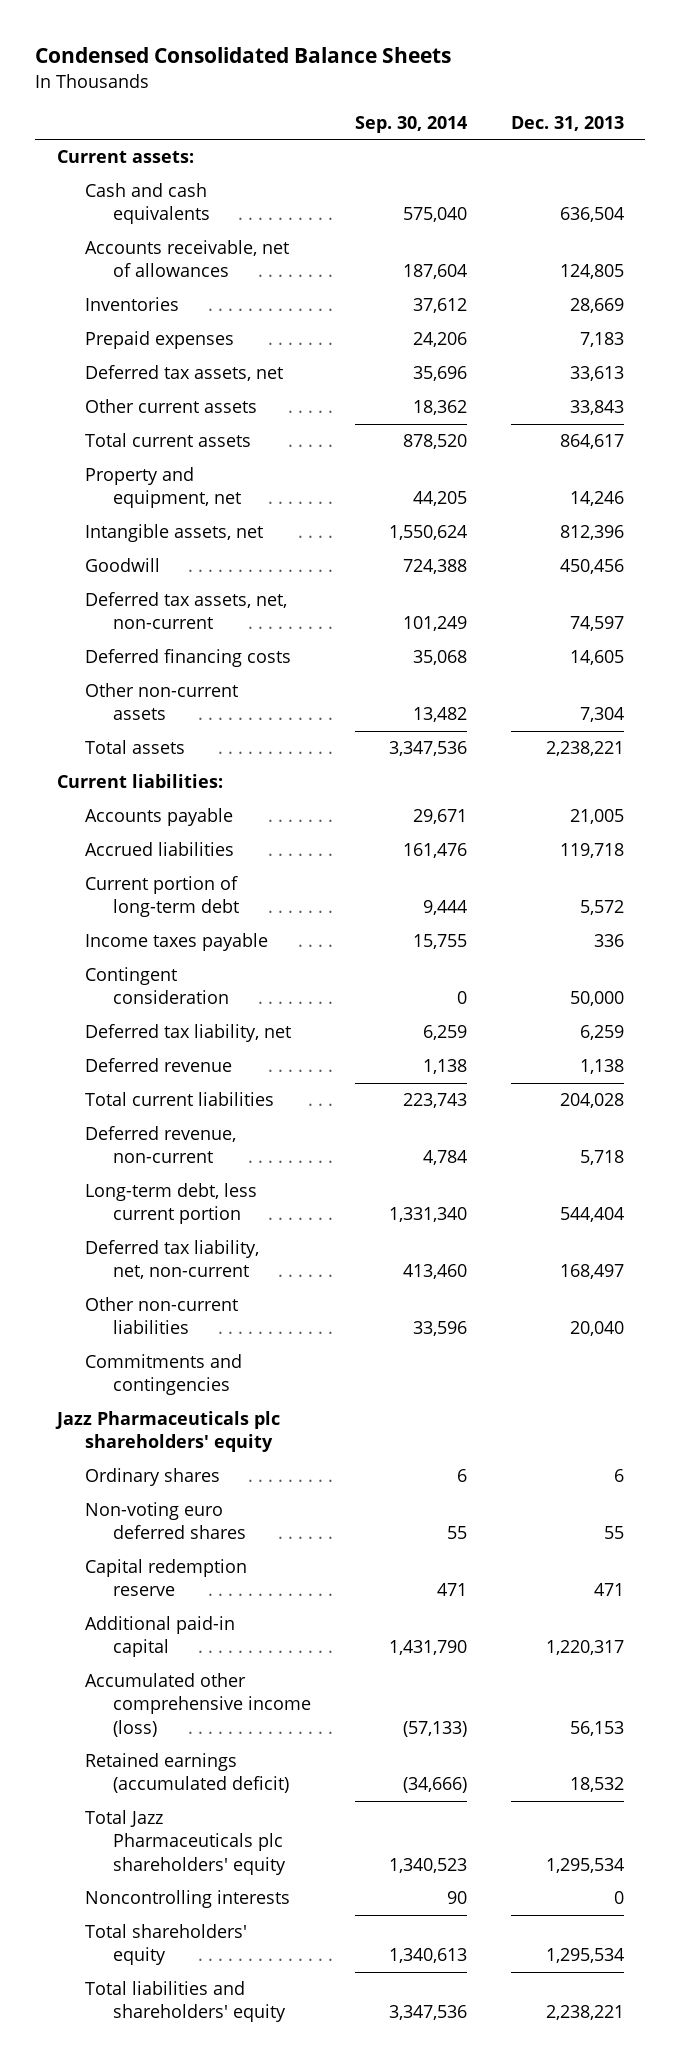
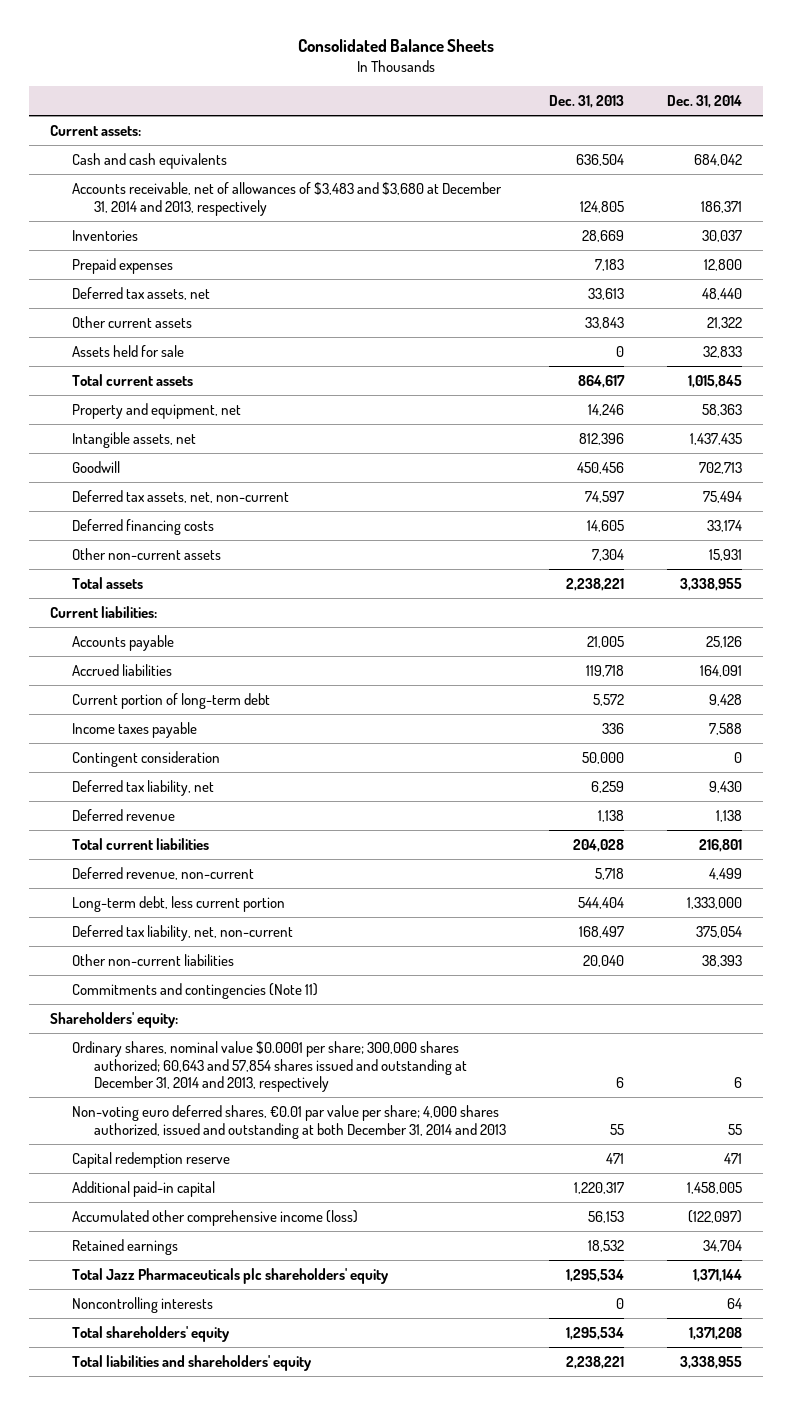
[35,47,452,64] Condensed Consolidated Balance Sheets -> [297,38,494,52] Consolidated Balance Sheets
[354,115,467,133] Sep. 30, 2014 -> none
none -> [666,95,742,109] Dec. 31, 2014
[85,240,290,278] Accounts receivable, net of allowances -> [71,181,502,216] Accounts receivable, net of allowances of $3,483 and $3,680 at December 31, 2014 and 2013, respectively
none -> [71,344,184,357] Assets held for sale
[85,1354,243,1396] Commitments and contingencies -> [71,982,318,999] Commitments and contingencies (Note 11)
[55,1411,281,1453] Jazz Pharmaceuticals plc shareholders' equity -> [50,1011,179,1028] Shareholders' equity:
[85,1468,221,1487] Ordinary shares -> [71,1040,467,1093] Ordinary shares, nominal value $0.0001 per share; 300,000 shares authorized; 60,643 and 57,854 shares issued and outstanding at December 31, 2014 and 2013, respectively
[85,1502,247,1540] Non-voting euro deferred shares -> [71,1104,506,1139] Non-voting euro deferred shares, €0.01 par value per share; 4,000 shares authorized, issued and outstanding at both December 31, 2014 and 2013
[85,1753,290,1794] Retained earnings (accumulated deficit) -> [71,1238,178,1255] Retained earnings

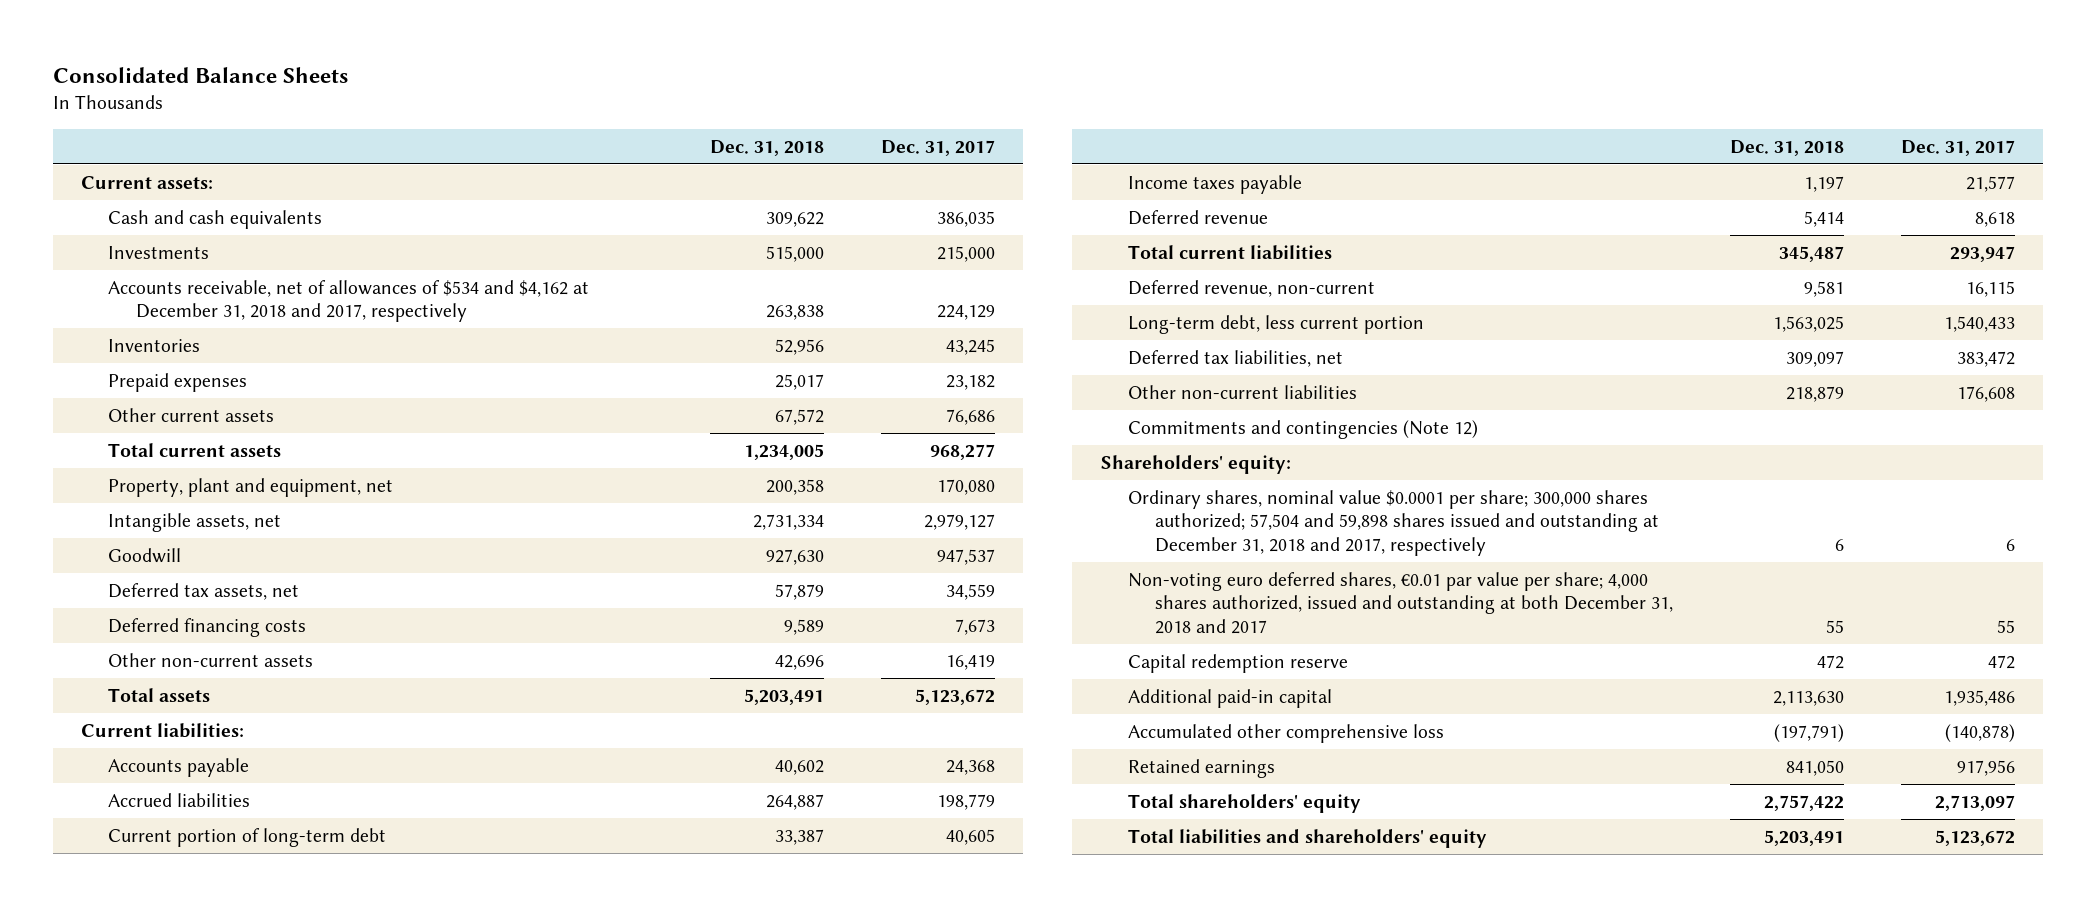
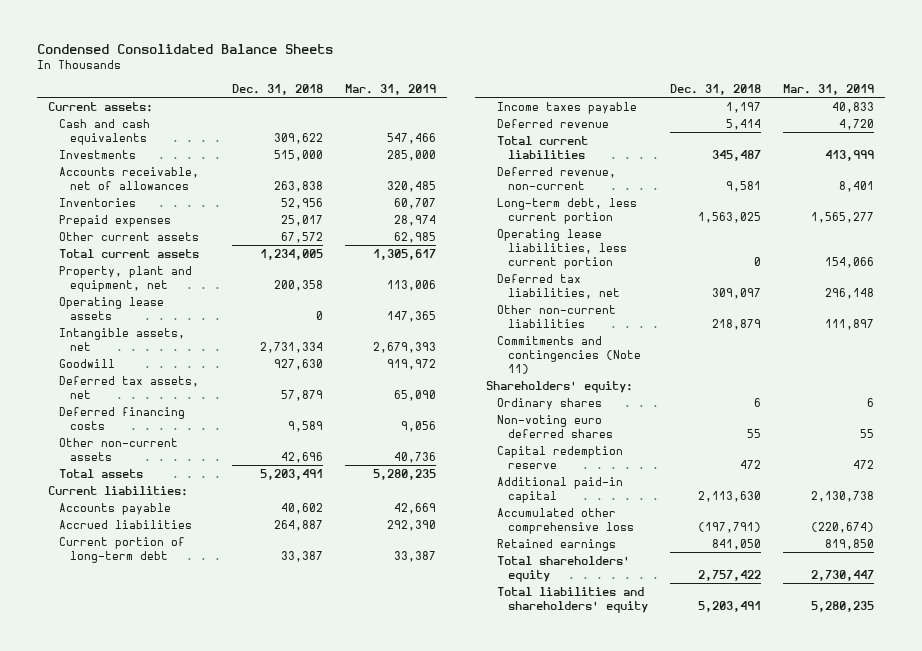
[52,66,348,83] Consolidated Balance Sheets -> [37,44,334,55] Condensed Consolidated Balance Sheets
[881,139,996,156] Dec. 31, 2017 -> none
none -> [345,83,437,95] Mar. 31, 2019
[108,279,590,323] Accounts receivable, net of allowances of $534 and $4,162 at December 31, 2018 and 2017, respectively -> [59,166,200,190] Accounts receivable, net of allowances
none -> [59,296,165,320] Operating lease assets
none -> [496,228,627,269] Operating lease liabilities, less current portion
[1127,419,1478,439] Commitments and contingencies (Note 12) -> [496,335,641,374] Commitments and contingencies (Note 11)
[1127,489,1660,556] Ordinary shares, nominal value $0.0001 per share; 300,000 shares authorized; 57,504 and 59,898 shares issued and outstanding at December 31, 2018 and 2017, respectively -> [496,397,602,410] Ordinary shares
[1127,571,1674,634] Non-voting euro deferred shares, €0.01 par value per share; 4,000 shares authorized, issued and outstanding at both December 31, 2018 and 2017 -> [496,414,613,438] Non-voting euro deferred shares

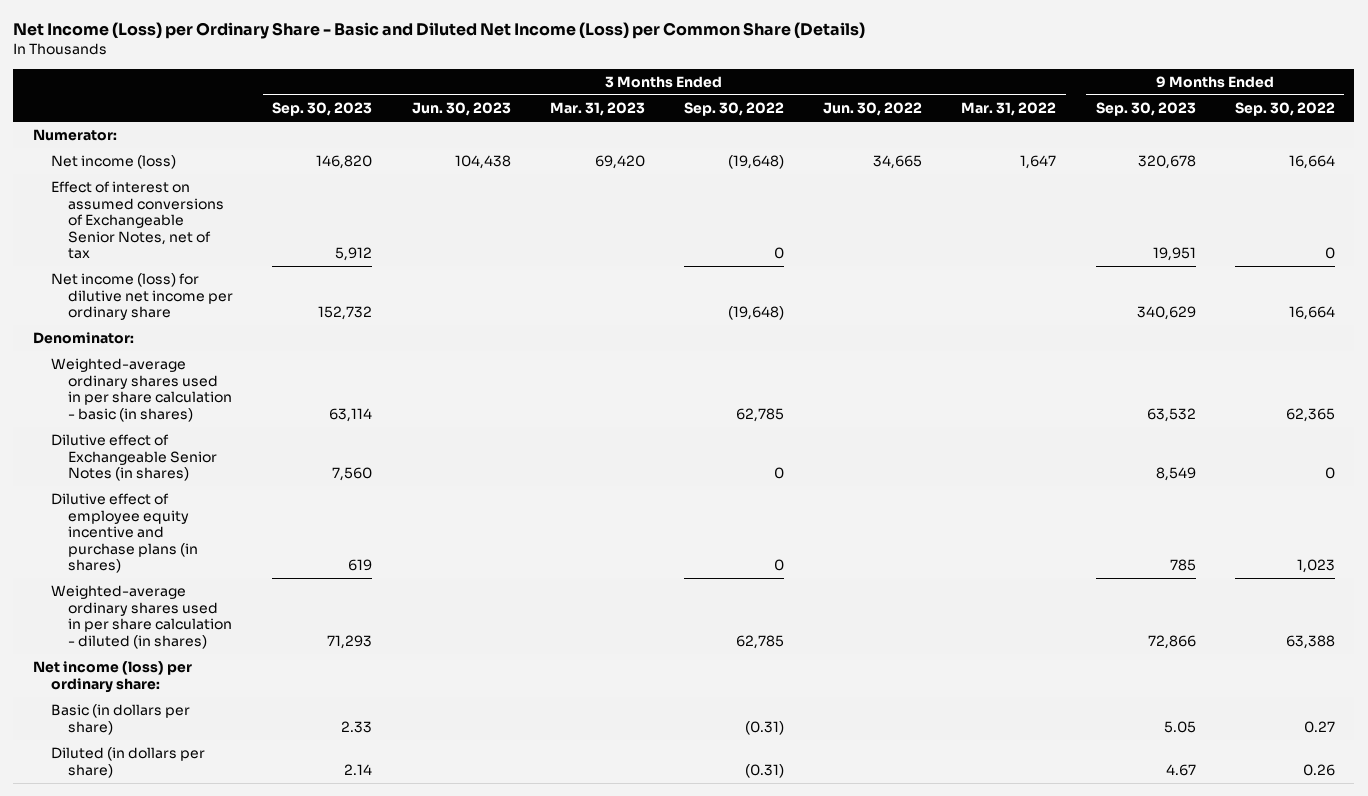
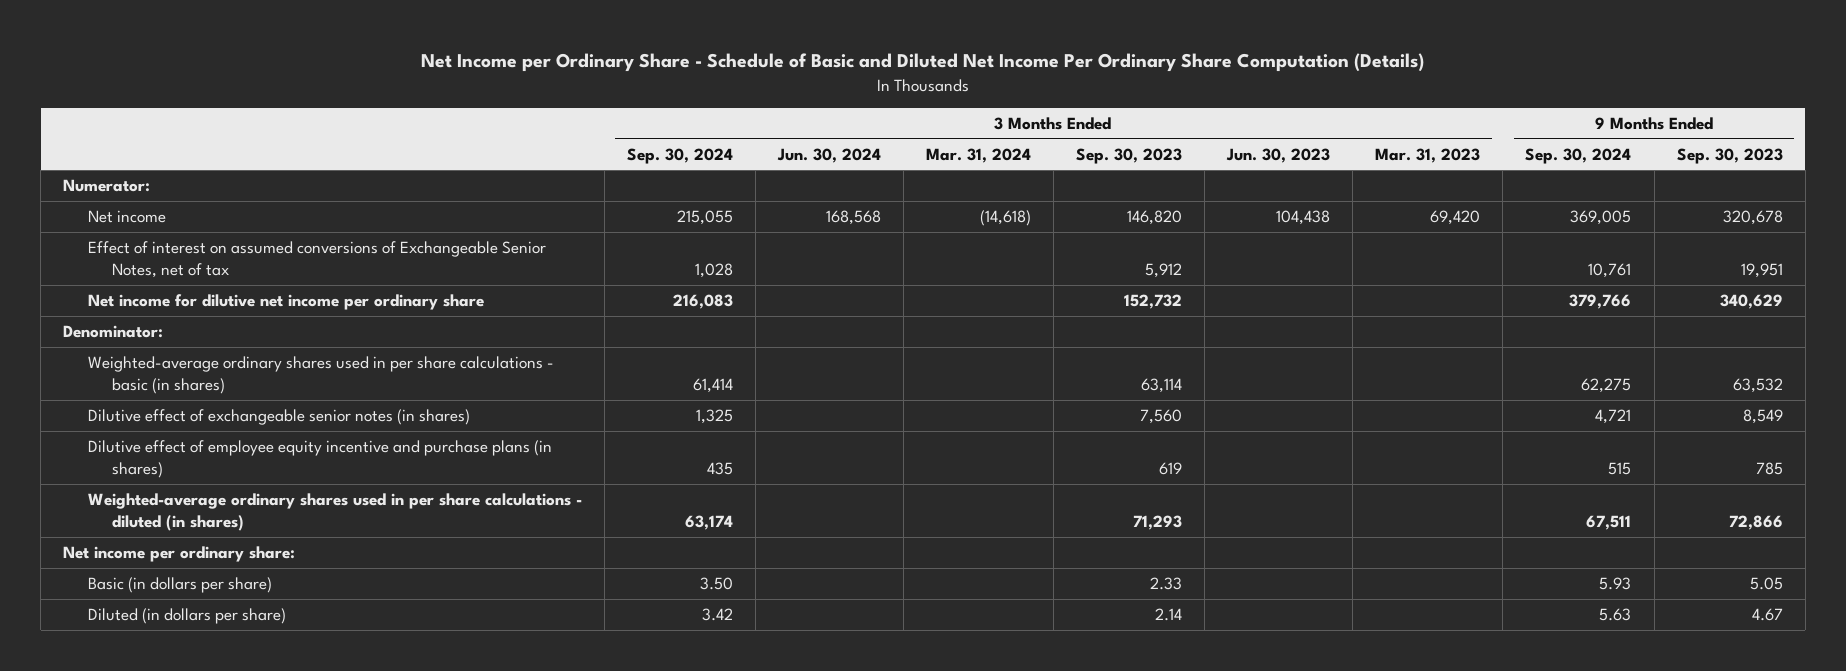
[13,22,866,40] Net Income (Loss) per Ordinary Share - Basic and Diluted Net Income (Loss) per Common Share (Details) -> [420,53,1424,73] Net Income per Ordinary Share - Schedule of Basic and Diluted Net Income Per Ordinary Share Computation (Details)
[683,102,784,117] Sep. 30, 2022 -> none
[823,102,923,117] Jun. 30, 2022 -> none
[961,102,1057,117] Mar. 31, 2022 -> none
[1234,102,1335,117] Sep. 30, 2022 -> none
none -> [626,147,733,164] Sep. 30, 2024
none -> [776,147,881,163] Jun. 30, 2024
none -> [925,147,1031,163] Mar. 31, 2024
none -> [1525,147,1632,164] Sep. 30, 2024
[50,155,176,170] Net income (loss) -> [87,210,166,224] Net income
[50,273,234,321] Net income (loss) for dilutive net income per ordinary share -> [87,294,484,311] Net income for dilutive net income per ordinary share
[50,358,233,422] Weighted-average ordinary shares used in per share calculation - basic (in shares) -> [87,356,554,394] Weighted-average ordinary shares used in per share calculations - basic (in shares)
[50,434,218,482] Dilutive effect of Exchangeable Senior Notes (in shares) -> [87,409,470,426] Dilutive effect of exchangeable senior notes (in shares)
[50,585,233,649] Weighted-average ordinary shares used in per share calculation - diluted (in shares) -> [87,493,582,531] Weighted-average ordinary shares used in per share calculations - diluted (in shares)
[33,661,193,693] Net income (loss) per ordinary share: -> [63,546,296,563] Net income per ordinary share:

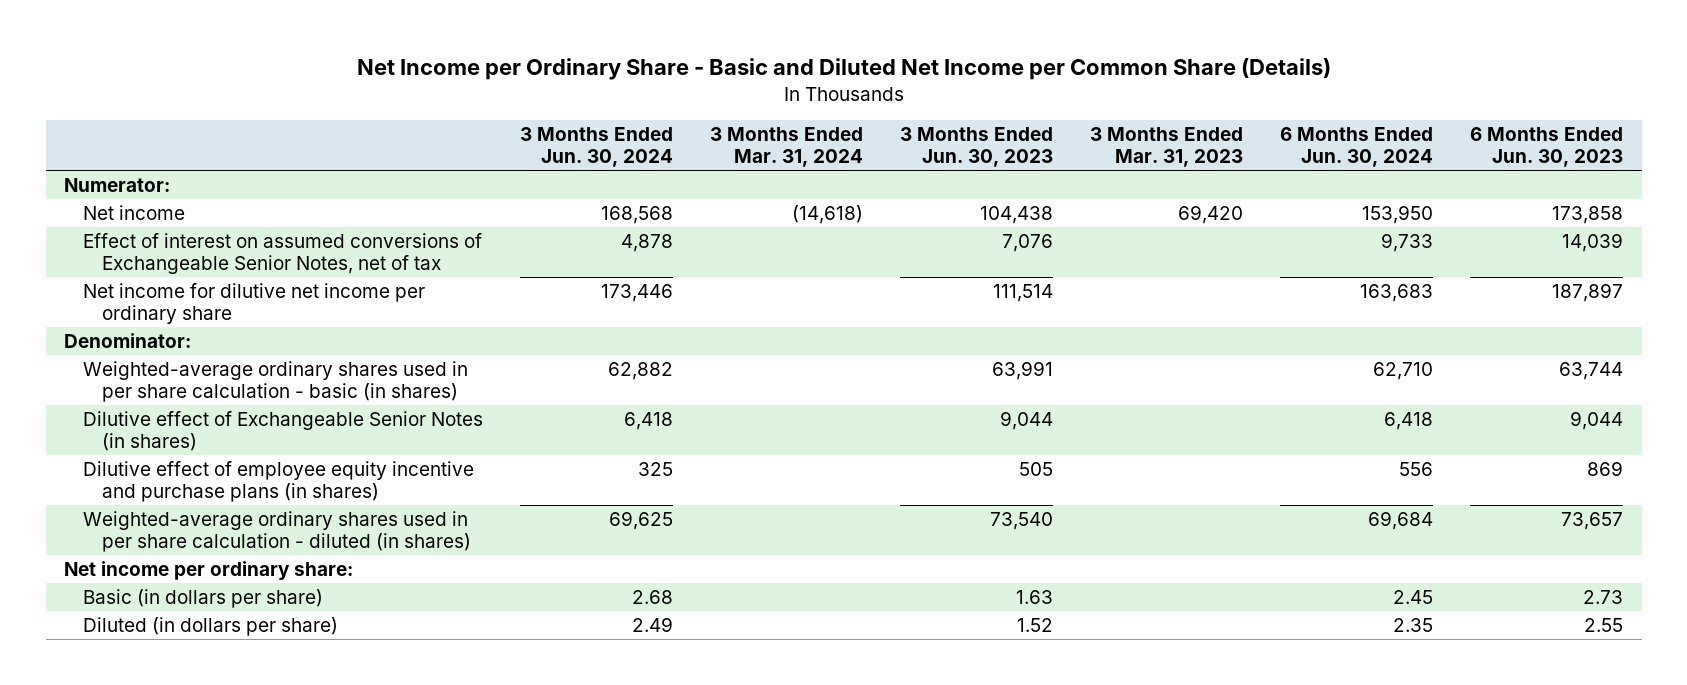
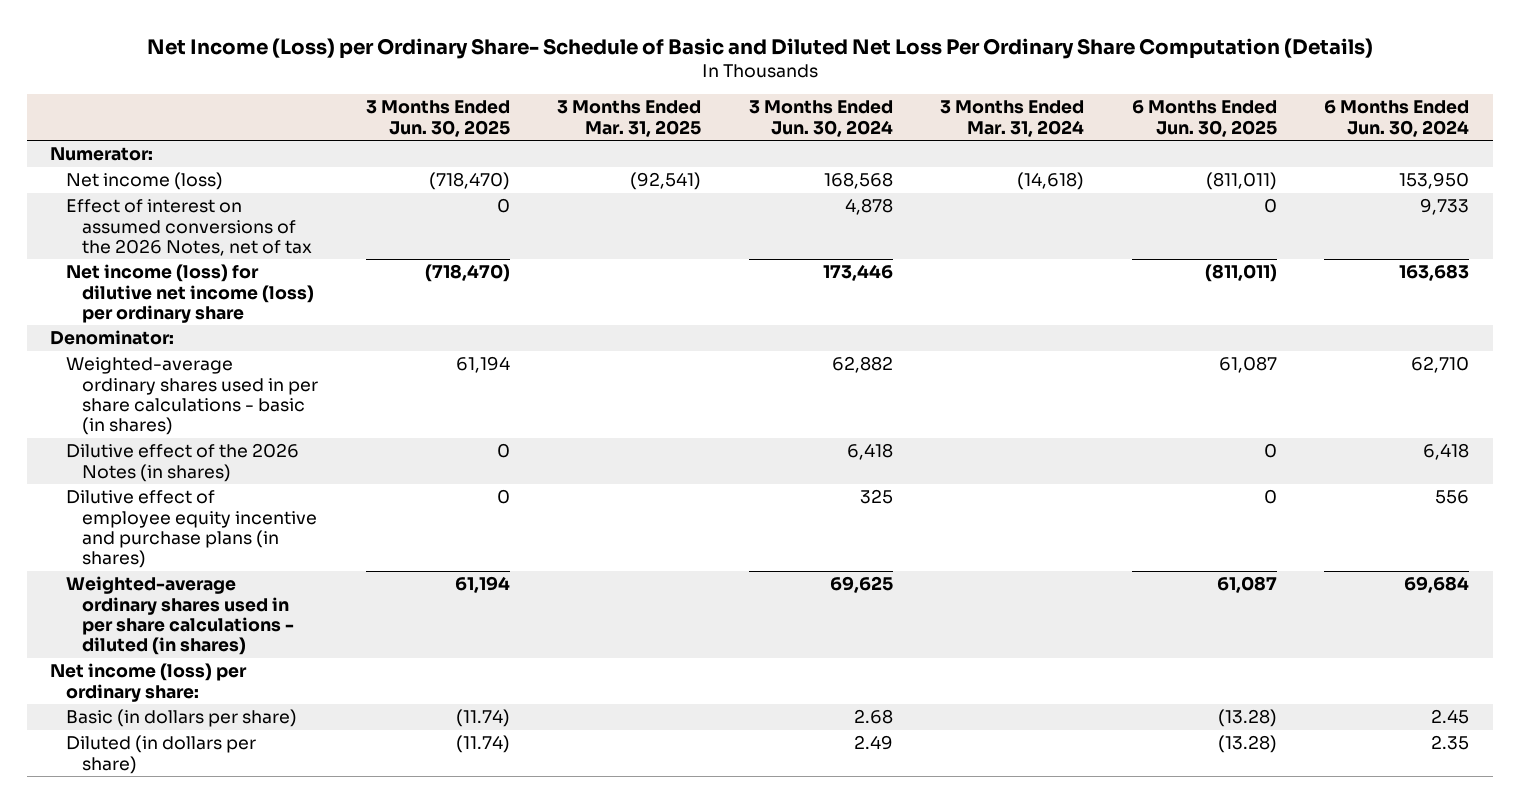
[356,58,1331,81] Net Income per Ordinary Share - Basic and Diluted Net Income per Common Share (Details) -> [146,37,1373,59] Net Income (Loss) per Ordinary Share- Schedule of Basic and Diluted Net Loss Per Ordinary Share Computation (Details)
[900,126,1054,167] 3 Months Ended Jun. 30, 2023 -> none
[1090,126,1244,167] 3 Months Ended Mar. 31, 2023 -> none
[1470,126,1624,167] 6 Months Ended Jun. 30, 2023 -> none
none -> [365,100,510,137] 3 Months Ended Jun. 30, 2025
none -> [557,100,702,137] 3 Months Ended Mar. 31, 2025
none -> [1131,100,1277,137] 6 Months Ended Jun. 30, 2025
[83,204,186,220] Net income -> [66,172,224,191] Net income (loss)
[83,232,483,275] Effect of interest on assumed conversions of Exchangeable Senior Notes, net of tax -> [66,199,313,256] Effect of interest on assumed conversions of the 2026 Notes, net of tax
[83,282,426,325] Net income for dilutive net income per ordinary share -> [66,264,315,323] Net income (loss) for dilutive net income (loss) per ordinary share
[83,360,469,403] Weighted-average ordinary shares used in per share calculation - basic (in shares) -> [66,357,319,436] Weighted-average ordinary shares used in per share calculations - basic (in shares)
[83,410,484,452] Dilutive effect of Exchangeable Senior Notes (in shares) -> [66,443,300,482] Dilutive effect of the 2026 Notes (in shares)
[83,510,472,553] Weighted-average ordinary shares used in per share calculation - diluted (in shares) -> [66,576,295,656] Weighted-average ordinary shares used in per share calculations - diluted (in shares)
[64,560,354,580] Net income per ordinary share: -> [50,663,248,702] Net income (loss) per ordinary share:

